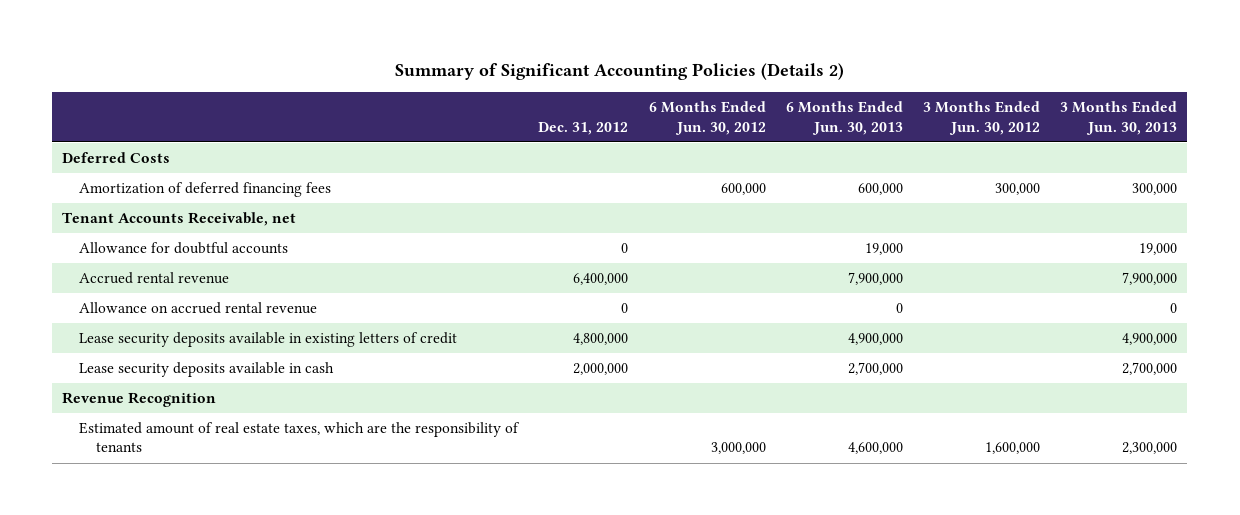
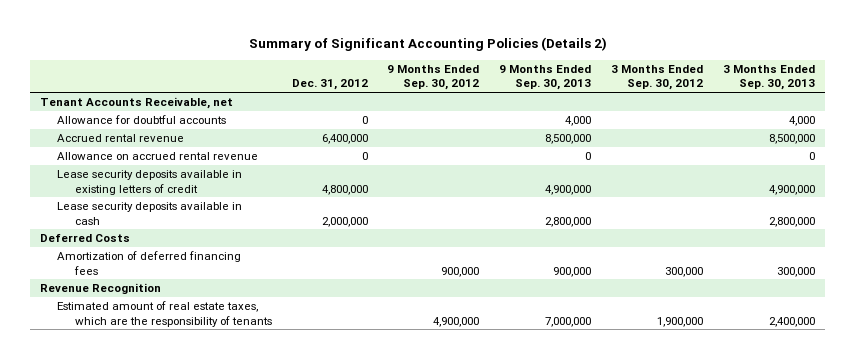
[648,101,766,135] 6 Months Ended Jun. 30, 2012 -> none
[785,101,903,135] 6 Months Ended Jun. 30, 2013 -> none
[923,101,1041,135] 3 Months Ended Jun. 30, 2012 -> none
[1060,101,1178,135] 3 Months Ended Jun. 30, 2013 -> none
none -> [387,64,480,91] 9 Months Ended Sep. 30, 2012
none -> [499,64,592,91] 9 Months Ended Sep. 30, 2013
none -> [611,64,704,91] 3 Months Ended Sep. 30, 2012
none -> [723,64,816,91] 3 Months Ended Sep. 30, 2013
[62,152,171,164] Deferred Costs -> [39,233,130,242] Deferred Costs
[79,182,332,198] Amortization of deferred financing fees -> [57,250,242,275] Amortization of deferred financing fees

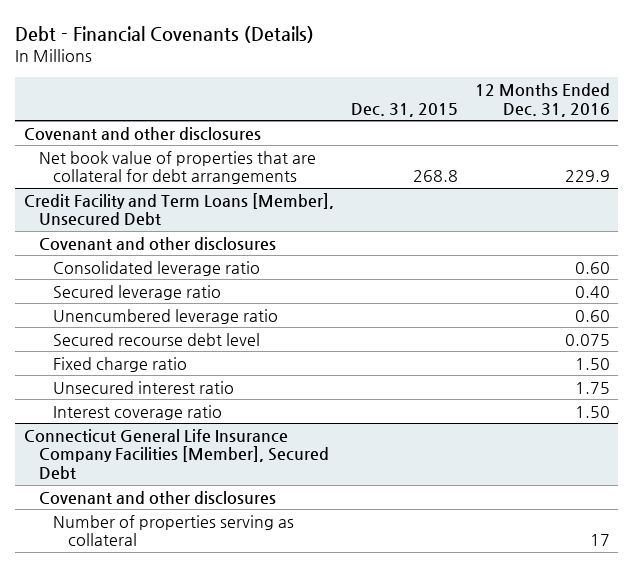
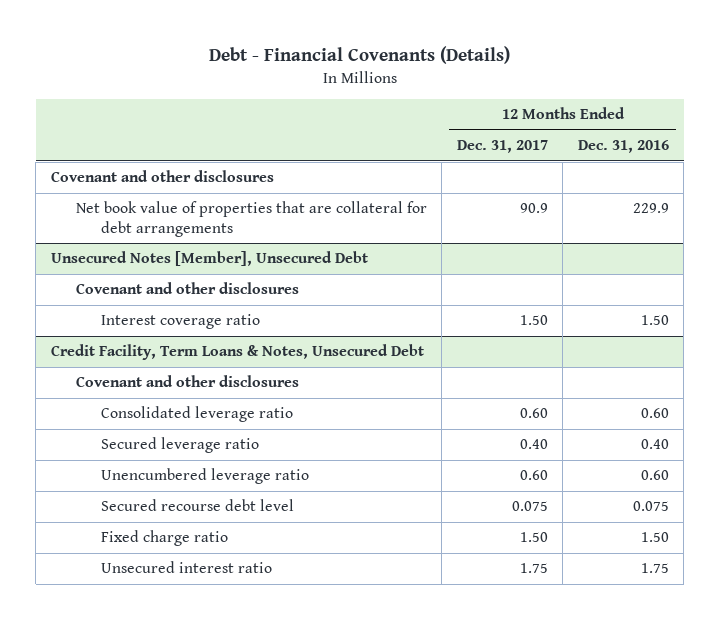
[350,102,458,117] Dec. 31, 2015 -> none
none -> [456,140,548,154] Dec. 31, 2017
[23,192,334,227] Credit Facility and Term Loans [Member], Unsecured Debt -> none
none -> [50,251,368,267] Unsecured Notes [Member], Unsecured Debt
none -> [100,314,260,330] Interest coverage ratio
none -> [50,344,424,361] Credit Facility, Term Loans & Notes, Unsecured Debt
none -> [75,375,299,388] Covenant and other disclosures
[53,404,223,420] Interest coverage ratio -> none
[23,428,329,480] Connecticut General Life Insurance Company Facilities [Member], Secured Debt -> none
[38,490,276,505] Covenant and other disclosures -> none
[53,514,295,547] Number of properties serving as collateral -> none

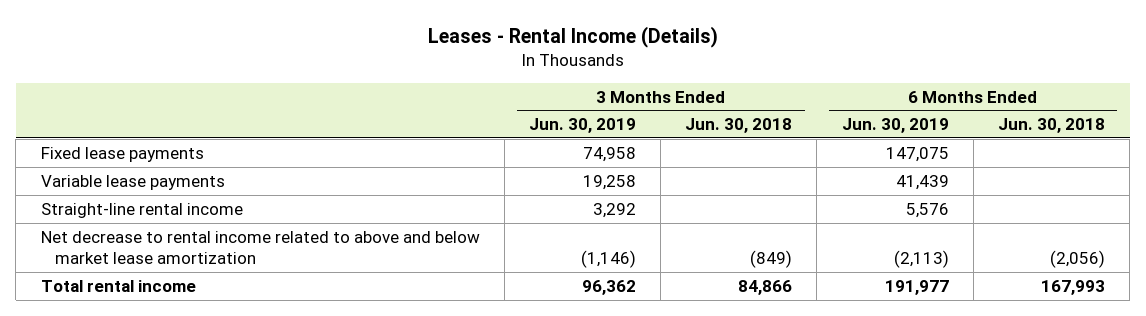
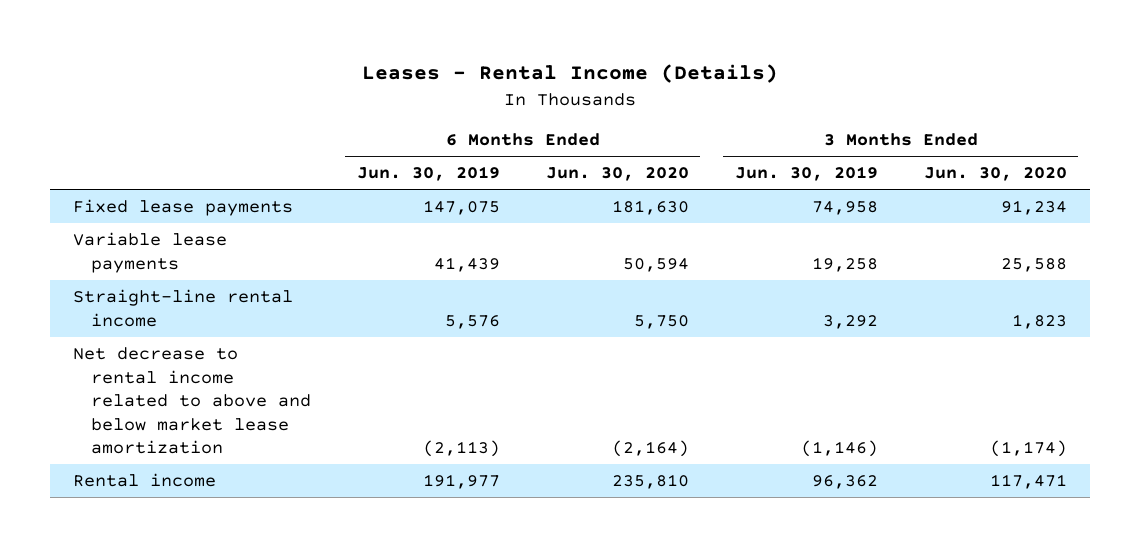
[685,118,793,134] Jun. 30, 2018 -> none
[998,118,1106,134] Jun. 30, 2018 -> none
none -> [545,167,689,182] Jun. 30, 2020
none -> [923,167,1067,182] Jun. 30, 2020
[40,279,196,292] Total rental income -> [73,473,217,488] Rental income

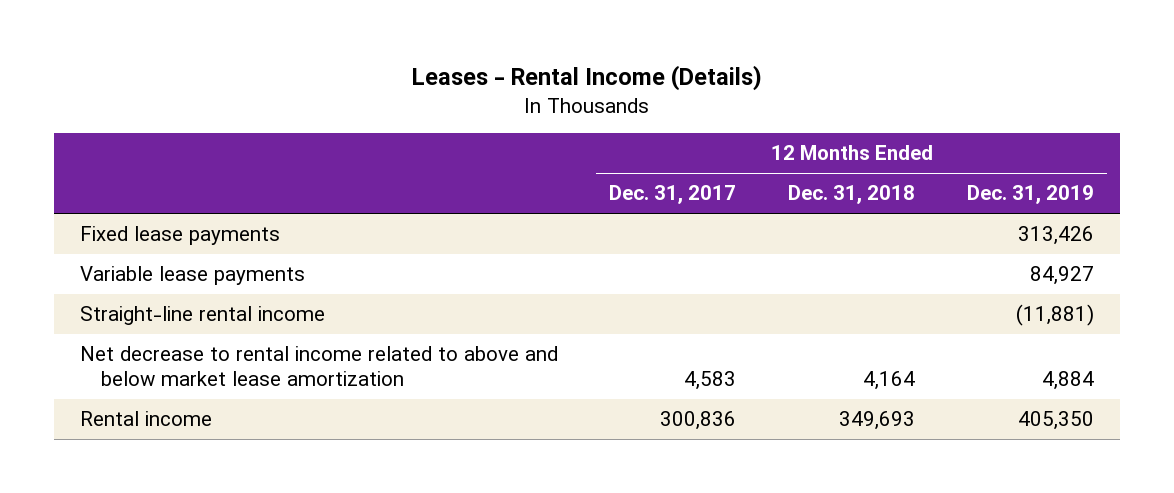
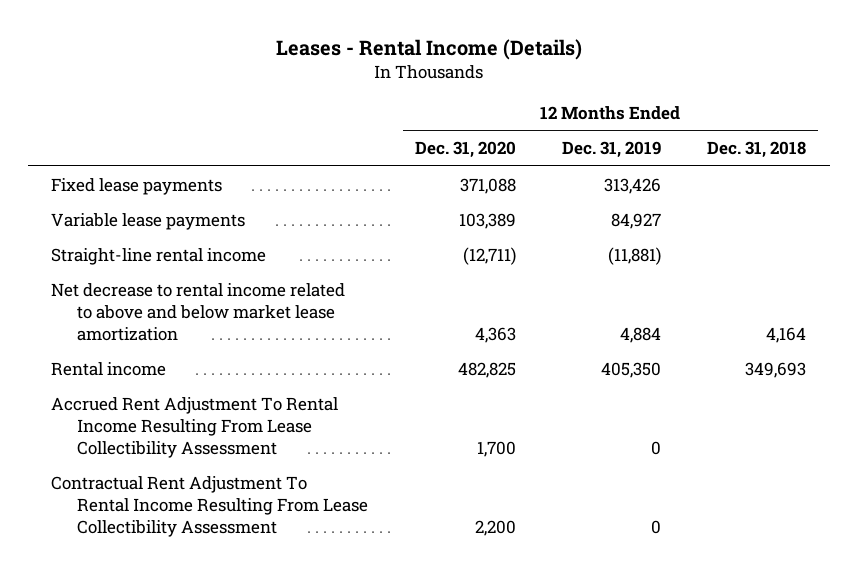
[609,185,737,205] Dec. 31, 2017 -> none
none -> [414,141,516,159] Dec. 31, 2020
none -> [51,396,339,458] Accrued Rent Adjustment To Rental Income Resulting From Lease Collectibility Assessment
none -> [51,475,369,537] Contractual Rent Adjustment To Rental Income Resulting From Lease Collectibility Assessment

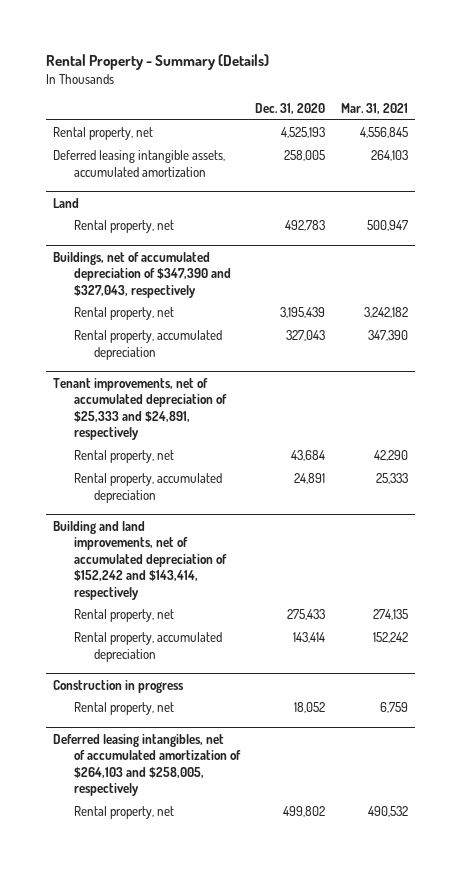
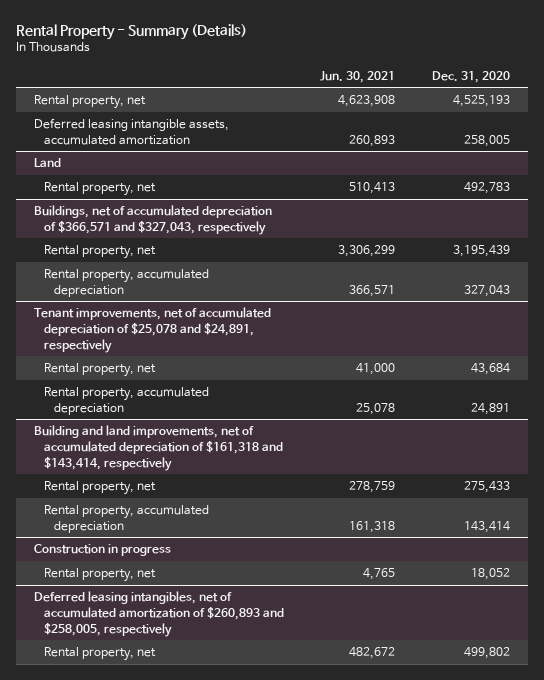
[340,103,408,115] Mar. 31, 2021 -> none
none -> [320,70,396,83] Jun. 30, 2021
[53,251,231,298] Buildings, net of accumulated depreciation of $347,390 and $327,043, respectively -> [34,205,273,235] Buildings, net of accumulated depreciation of $366,571 and $327,043, respectively
[53,377,227,441] Tenant improvements, net of accumulated depreciation of $25,333 and $24,891, respectively -> [34,307,272,353] Tenant improvements, net of accumulated depreciation of $25,078 and $24,891, respectively
[53,520,227,600] Building and land improvements, net of accumulated depreciation of $152,242 and $143,414, respectively -> [34,425,283,471] Building and land improvements, net of accumulated depreciation of $161,318 and $143,414, respectively
[53,733,241,797] Deferred leasing intangibles, net of accumulated amortization of $264,103 and $258,005, respectively -> [34,591,284,637] Deferred leasing intangibles, net of accumulated amortization of $260,893 and $258,005, respectively

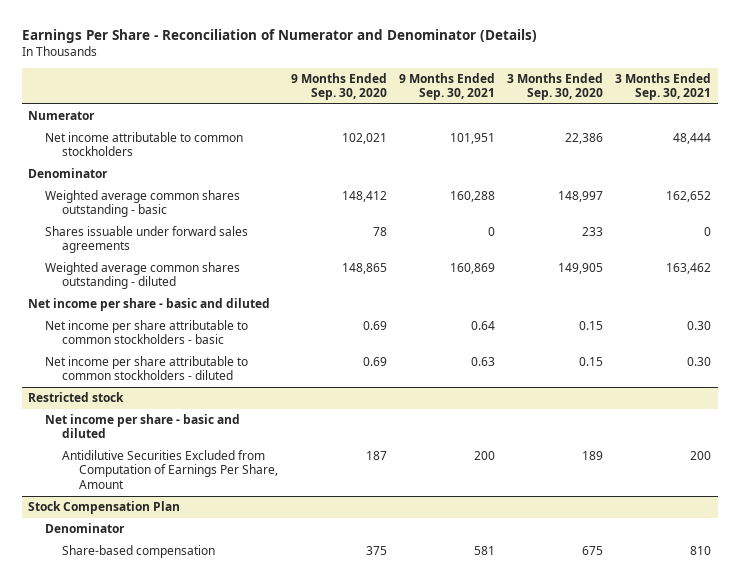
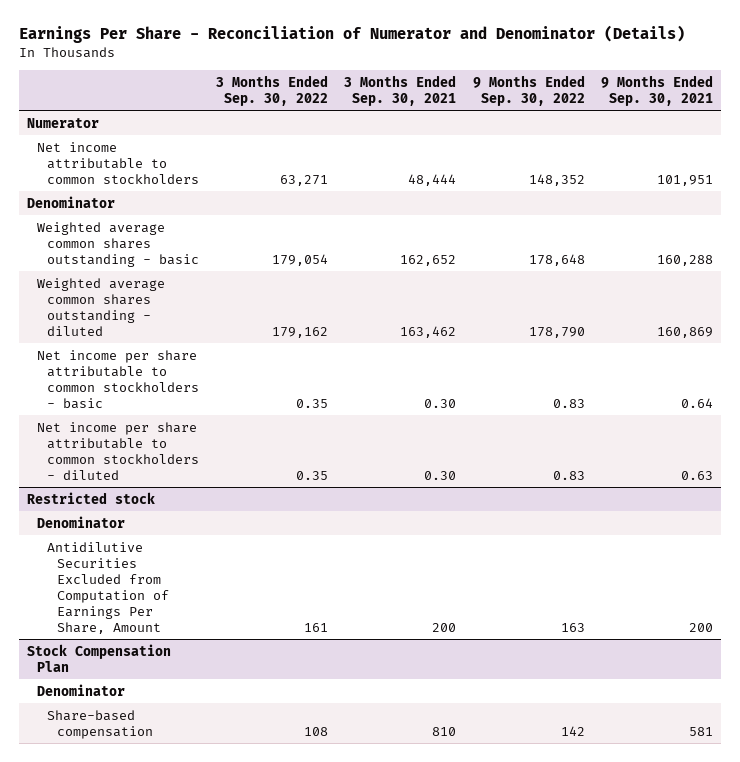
[290,72,387,101] 9 Months Ended Sep. 30, 2020 -> none
[507,72,604,101] 3 Months Ended Sep. 30, 2020 -> none
none -> [215,75,328,107] 3 Months Ended Sep. 30, 2022
none -> [472,75,585,107] 9 Months Ended Sep. 30, 2022
[44,226,248,254] Shares issuable under forward sales agreements -> none
[27,298,270,312] Net income per share - basic and diluted -> none
[44,414,240,439] Net income per share - basic and diluted -> none
none -> [37,515,126,528] Denominator

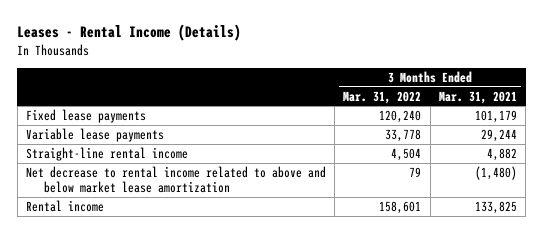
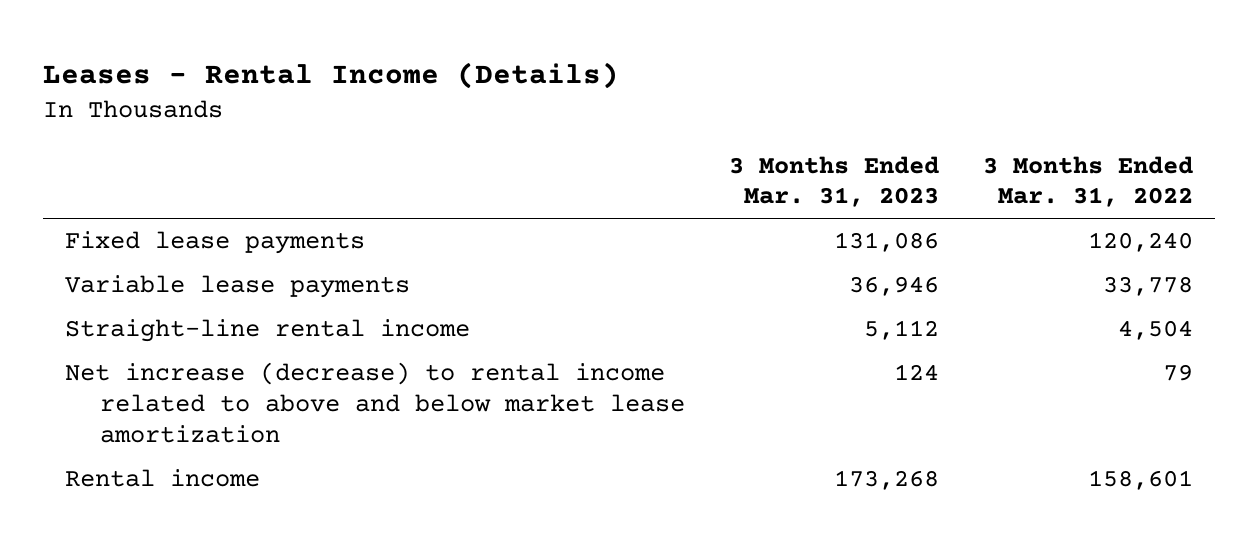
[438,90,517,104] Mar. 31, 2021 -> none
none -> [729,155,940,208] 3 Months Ended Mar. 31, 2023
[25,165,326,194] Net decrease to rental income related to above and below market lease amortization -> [65,362,686,444] Net increase (decrease) to rental income related to above and below market lease amortization

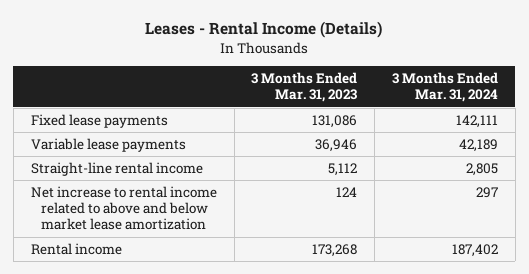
[983,155,1194,208] 3 Months Ended Mar. 31, 2022 -> none
none -> [392,72,499,103] 3 Months Ended Mar. 31, 2024
[65,362,686,444] Net increase (decrease) to rental income related to above and below market lease amortization -> [30,185,217,231] Net increase to rental income related to above and below market lease amortization

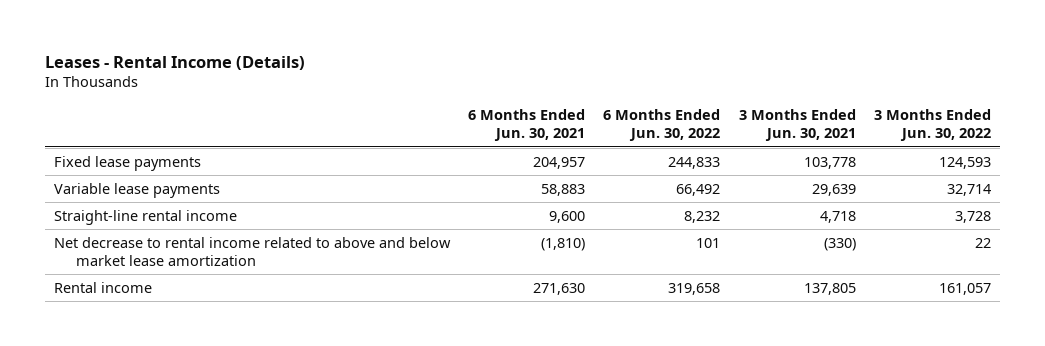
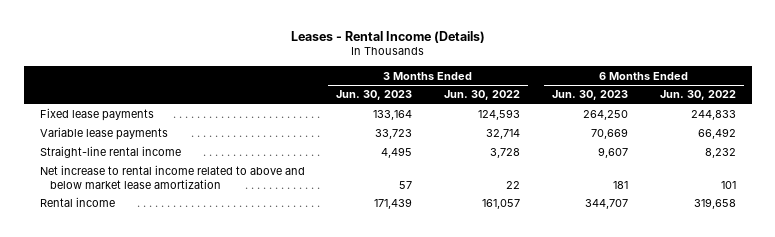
[468,109,586,142] 6 Months Ended Jun. 30, 2021 -> none
[738,109,856,142] 3 Months Ended Jun. 30, 2021 -> none
none -> [336,90,413,101] Jun. 30, 2023
none -> [552,90,629,101] Jun. 30, 2023
[54,236,452,266] Net decrease to rental income related to above and below market lease amortization -> [39,165,305,190] Net increase to rental income related to above and below market lease amortization

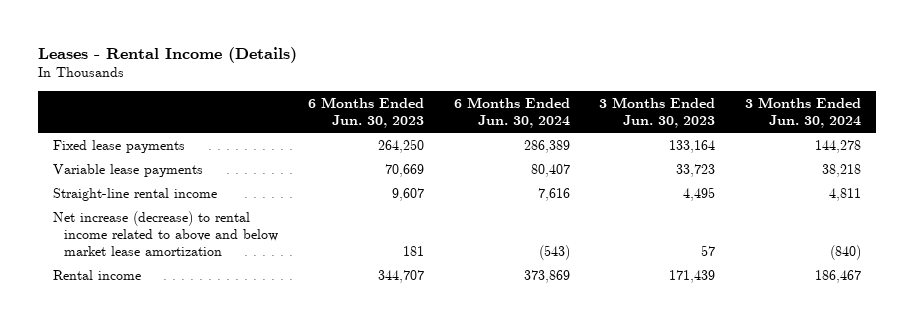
[444,90,521,101] Jun. 30, 2022 -> none
[659,90,736,101] Jun. 30, 2022 -> none
none -> [453,96,570,128] 6 Months Ended Jun. 30, 2024
none -> [744,96,861,128] 3 Months Ended Jun. 30, 2024
[39,165,305,190] Net increase to rental income related to above and below market lease amortization -> [52,210,279,256] Net increase (decrease) to rental income related to above and below market lease amortization

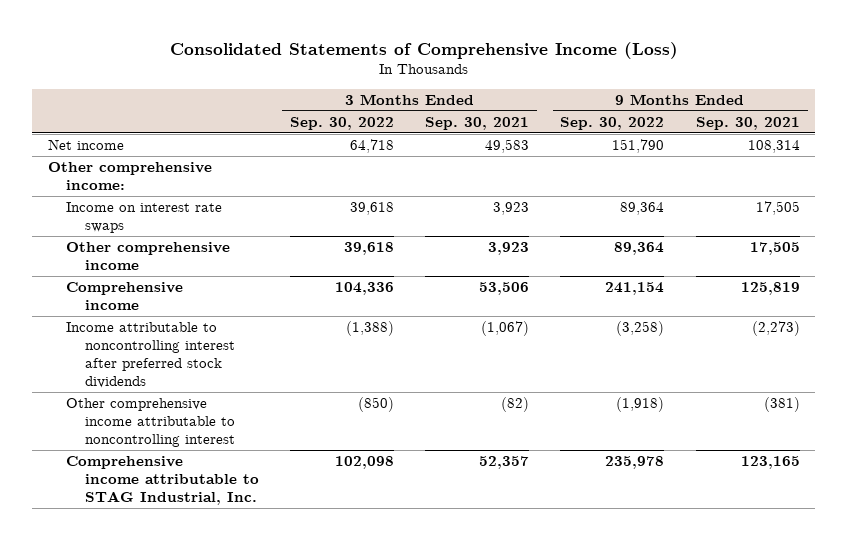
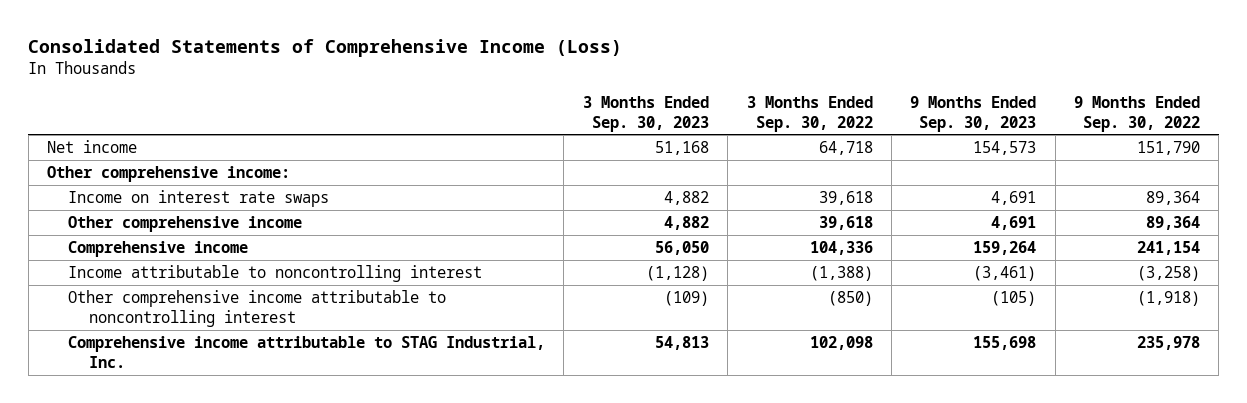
[425,116,530,130] Sep. 30, 2021 -> none
[695,116,800,130] Sep. 30, 2021 -> none
none -> [582,95,709,132] 3 Months Ended Sep. 30, 2023
none -> [910,95,1037,132] 9 Months Ended Sep. 30, 2023
[66,322,235,389] Income attributable to noncontrolling interest after preferred stock dividends -> [67,264,482,282] Income attributable to noncontrolling interest

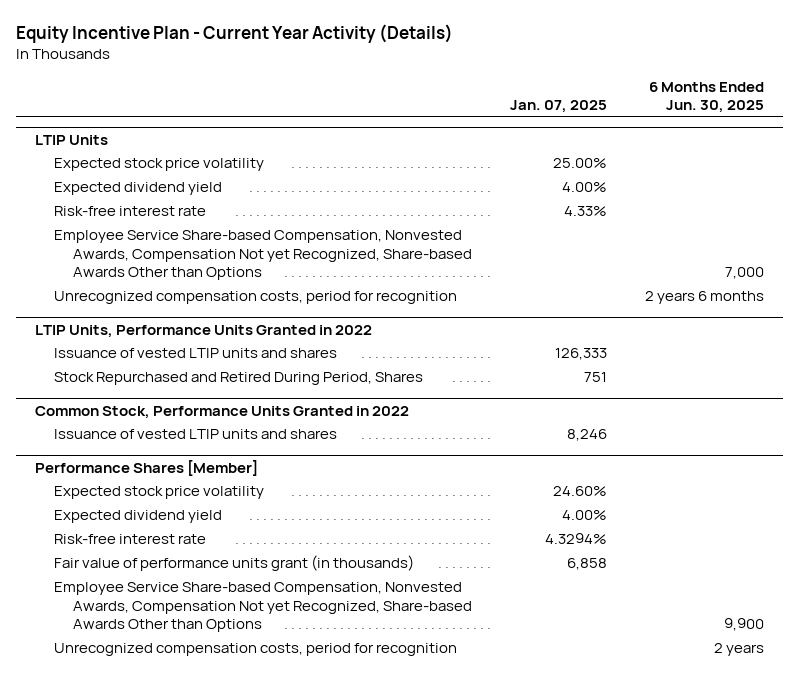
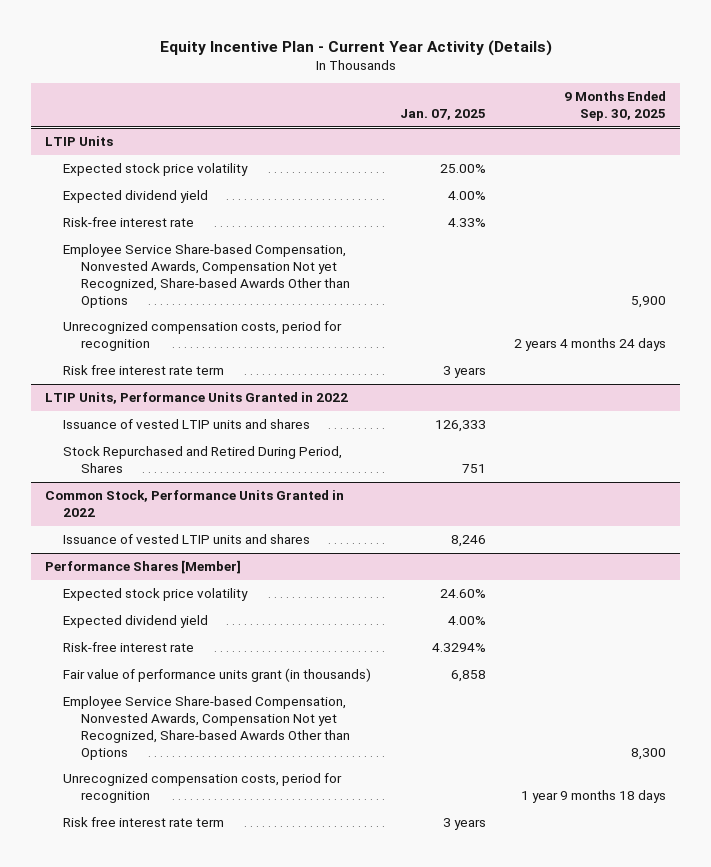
[648,81,764,114] 6 Months Ended Jun. 30, 2025 -> none
none -> [564,91,667,121] 9 Months Ended Sep. 30, 2025
none -> [63,365,225,376] Risk free interest rate term
none -> [63,817,225,828] Risk free interest rate term

